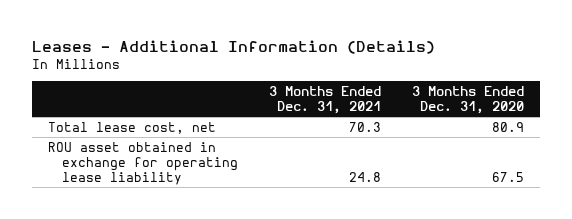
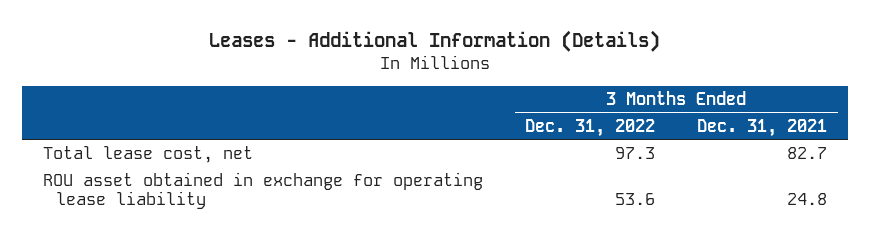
[412,86,525,115] 3 Months Ended Dec. 31, 2020 -> none
none -> [525,118,656,137] Dec. 31, 2022
[348,121,381,132] 70.3 -> [787,147,828,160] 82.7

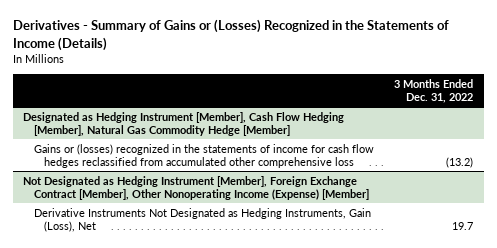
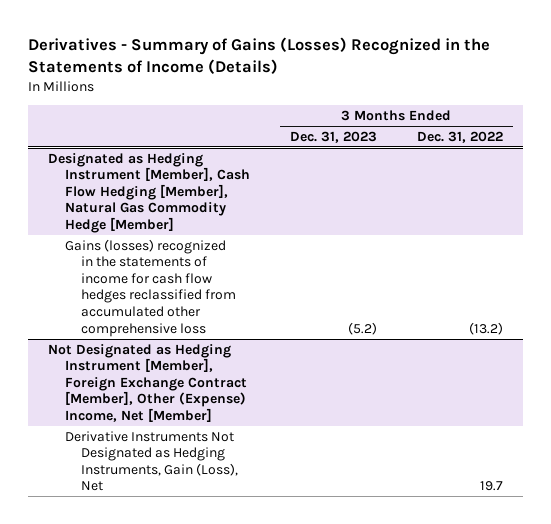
[13,19,450,51] Derivatives - Summary of Gains or (Losses) Recognized in the Statements of Income (Details) -> [28,37,491,75] Derivatives - Summary of Gains (Losses) Recognized in the Statements of Income (Details)
none -> [289,130,377,143] Dec. 31, 2023
[33,143,374,168] Gains or (losses) recognized in the statements of income for cash flow hedges reclassified from accumulated other comprehensive loss -> [64,238,237,337] Gains (losses) recognized in the statements of income for cash flow hedges reclassified from accumulated other comprehensive loss
[23,175,369,200] Not Designated as Hedging Instrument [Member], Foreign Exchange Contract [Member], Other Nonoperating Income (Expense) [Member] -> [48,343,247,423] Not Designated as Hedging Instrument [Member], Foreign Exchange Contract [Member], Other (Expense) Income, Net [Member]

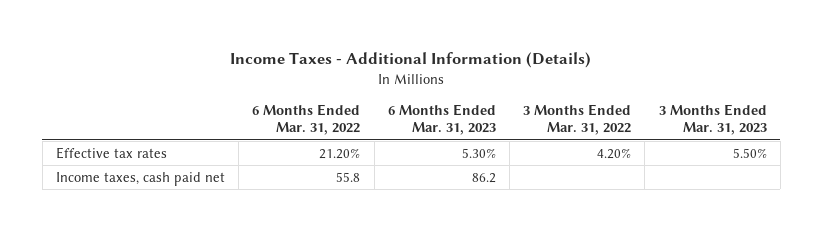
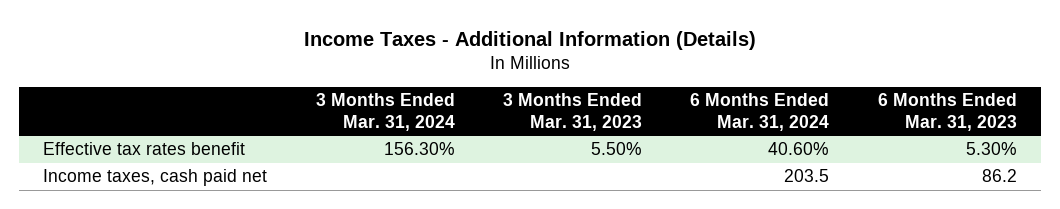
[252,103,361,135] 6 Months Ended Mar. 31, 2022 -> none
[523,103,632,135] 3 Months Ended Mar. 31, 2022 -> none
none -> [315,92,455,131] 3 Months Ended Mar. 31, 2024
none -> [690,92,830,131] 6 Months Ended Mar. 31, 2024
[55,146,167,159] Effective tax rates -> [43,142,246,156] Effective tax rates benefit

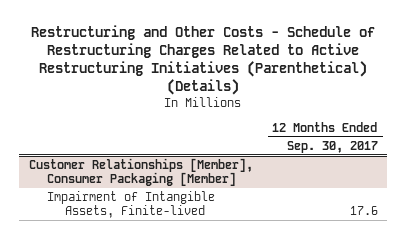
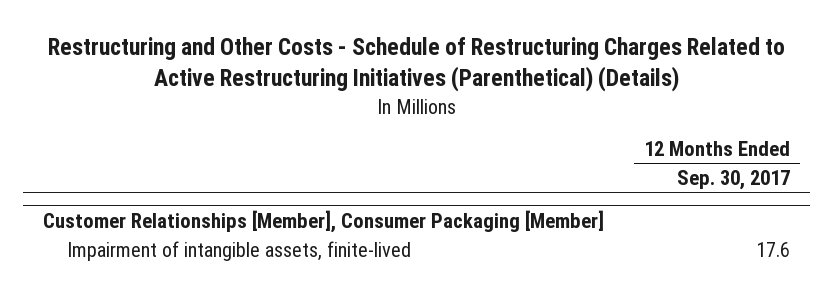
[46,191,215,219] Impairment of Intangible Assets, Finite-lived -> [66,240,411,261] Impairment of intangible assets, finite-lived

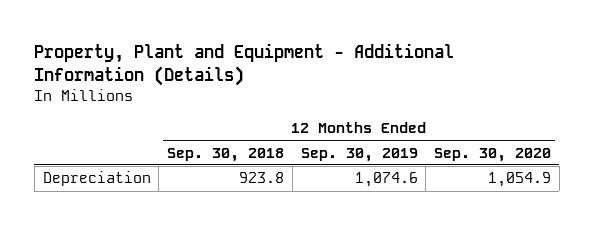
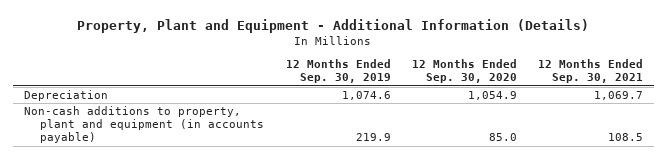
[167,147,285,162] Sep. 30, 2018 -> none
none -> [538,59,644,84] 12 Months Ended Sep. 30, 2021
none -> [23,106,265,144] Non-cash additions to property, plant and equipment (in accounts payable)

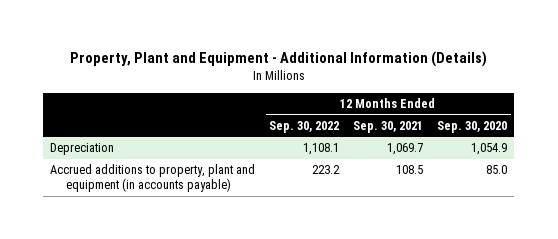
[285,59,391,84] 12 Months Ended Sep. 30, 2019 -> none
none -> [269,120,340,133] Sep. 30, 2022
[23,106,265,144] Non-cash additions to property, plant and equipment (in accounts payable) -> [50,164,256,193] Accrued additions to property, plant and equipment (in accounts payable)

